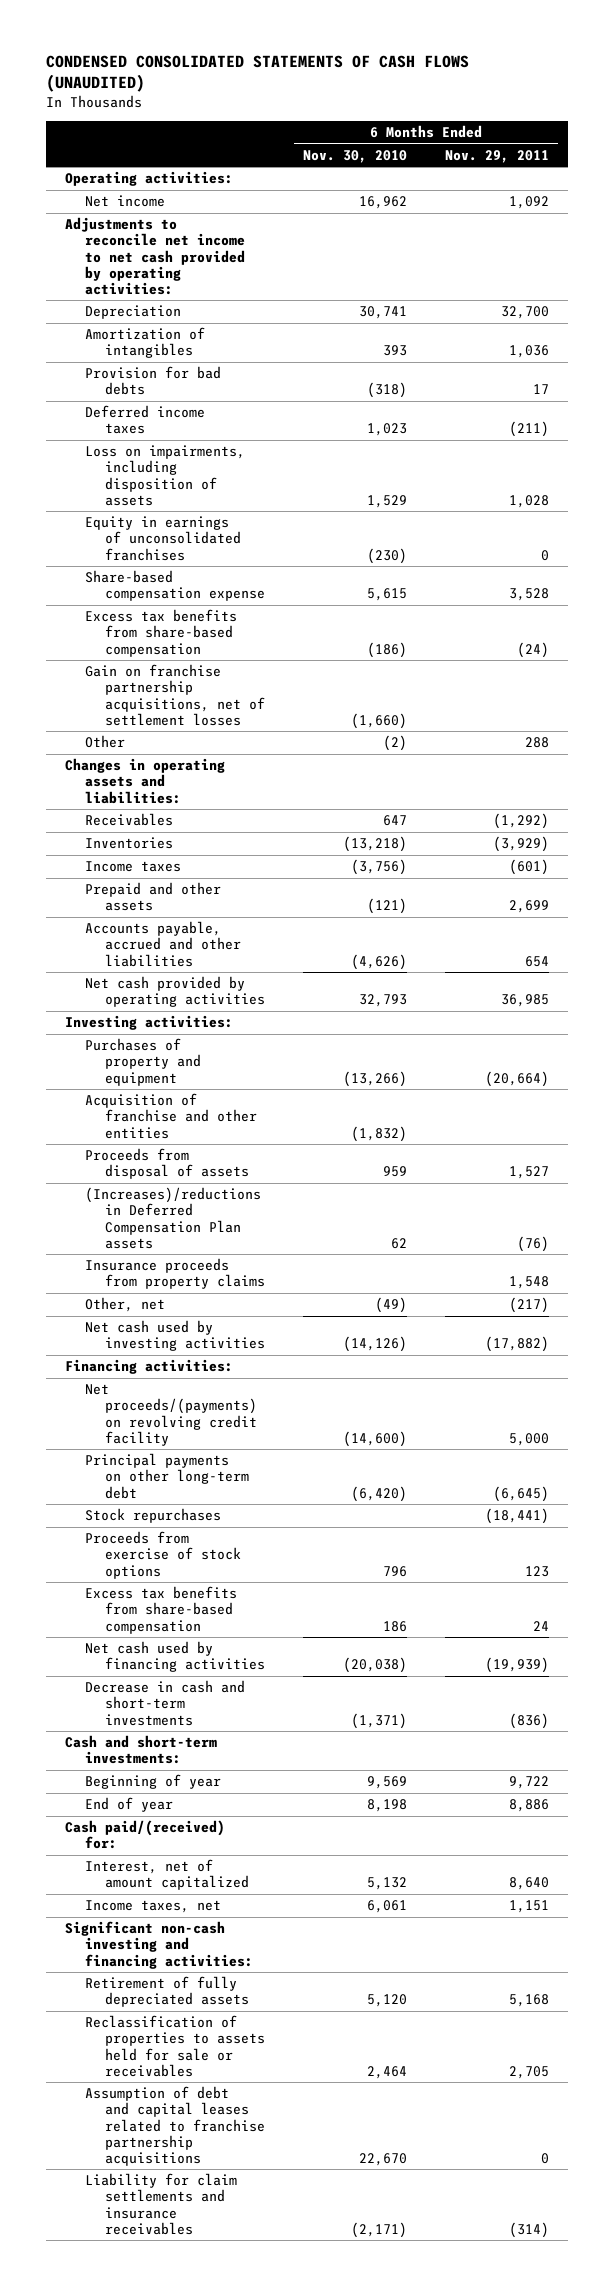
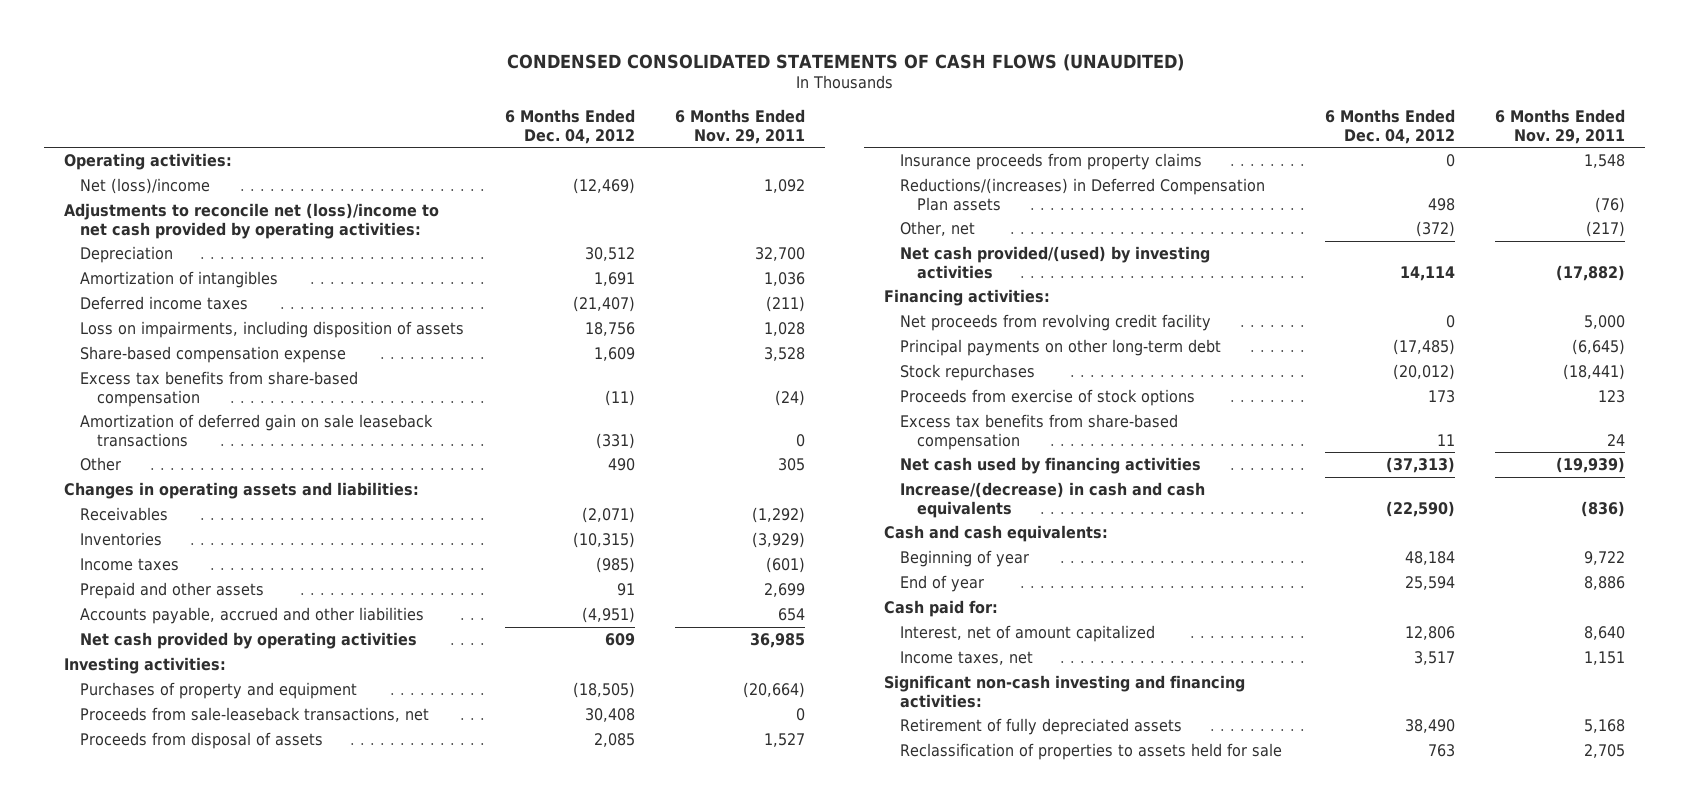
[302,149,407,163] Nov. 30, 2010 -> none
none -> [504,108,635,144] 6 Months Ended Dec. 04, 2012
[84,195,165,208] Net income -> [80,177,211,194] Net (loss)/income
[64,217,245,295] Adjustments to reconcile net income to net cash provided by operating activities: -> [64,202,440,239] Adjustments to reconcile net (loss)/income to net cash provided by operating activities:
[84,366,221,396] Provision for bad debts -> none
[84,516,242,561] Equity in earnings of unconsolidated franchises -> none
[84,664,266,726] Gain on franchise partnership acquisitions, net of settlement losses -> none
none -> [80,413,434,447] Amortization of deferred gain on sale leaseback transactions
[524,737,549,749] 288 -> [778,457,806,471] 305
[84,1093,258,1139] Acquisition of franchise and other entities -> none
none -> [80,706,430,722] Proceeds from sale-leaseback transactions, net
[84,1187,261,1249] (Increases)/reductions in Deferred Compensation Plan assets -> none
none -> [900,177,1266,211] Reductions/(increases) in Deferred Compensation Plan assets
[84,1320,266,1352] Net cash used by investing activities -> [900,245,1211,279] Net cash provided/(used) by investing activities
[84,1384,258,1446] Net proceeds/(payments) on revolving credit facility -> [900,313,1212,331] Net proceeds from revolving credit facility
[84,1680,245,1726] Decrease in cash and short-term investments -> [900,481,1206,518] Increase/(decrease) in cash and cash equivalents
[64,1735,217,1765] Cash and short-term investments: -> [884,524,1109,542] Cash and cash equivalents:
[64,1820,225,1850] Cash paid/(received) for: -> [884,599,999,617] Cash paid for:
[84,2086,266,2166] Assumption of debt and capital leases related to franchise partnership acquisitions -> none
[84,2173,237,2235] Liability for claim settlements and insurance receivables -> none
[84,2015,266,2077] Reclassification of properties to assets held for sale or receivables -> [900,742,1283,760] Reclassification of properties to assets held for sale

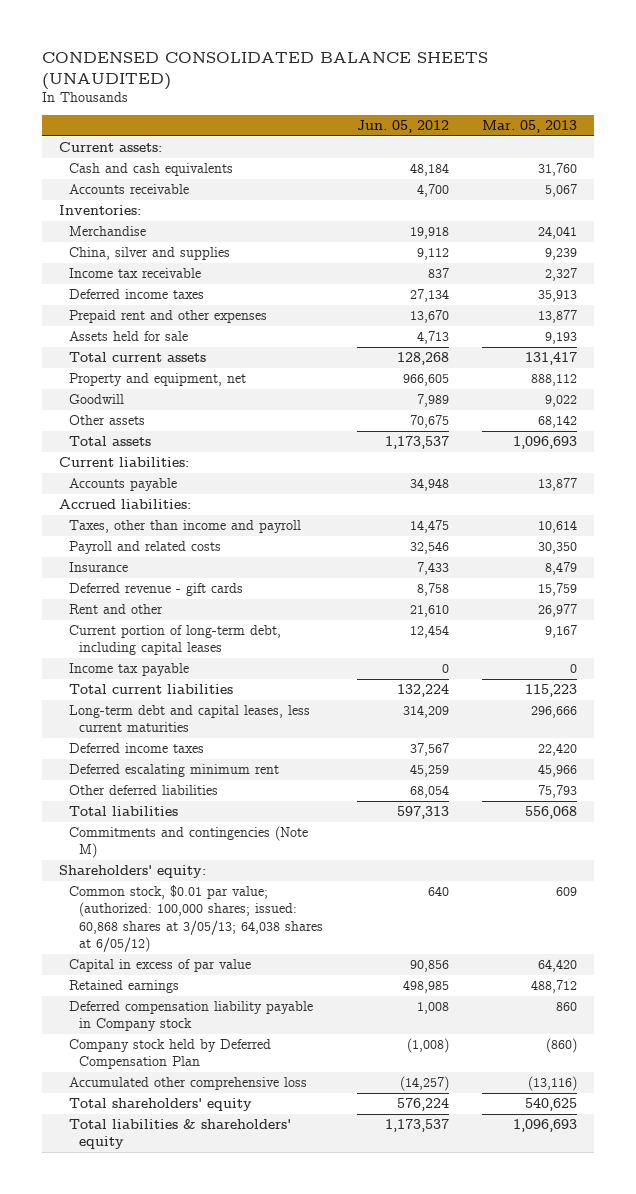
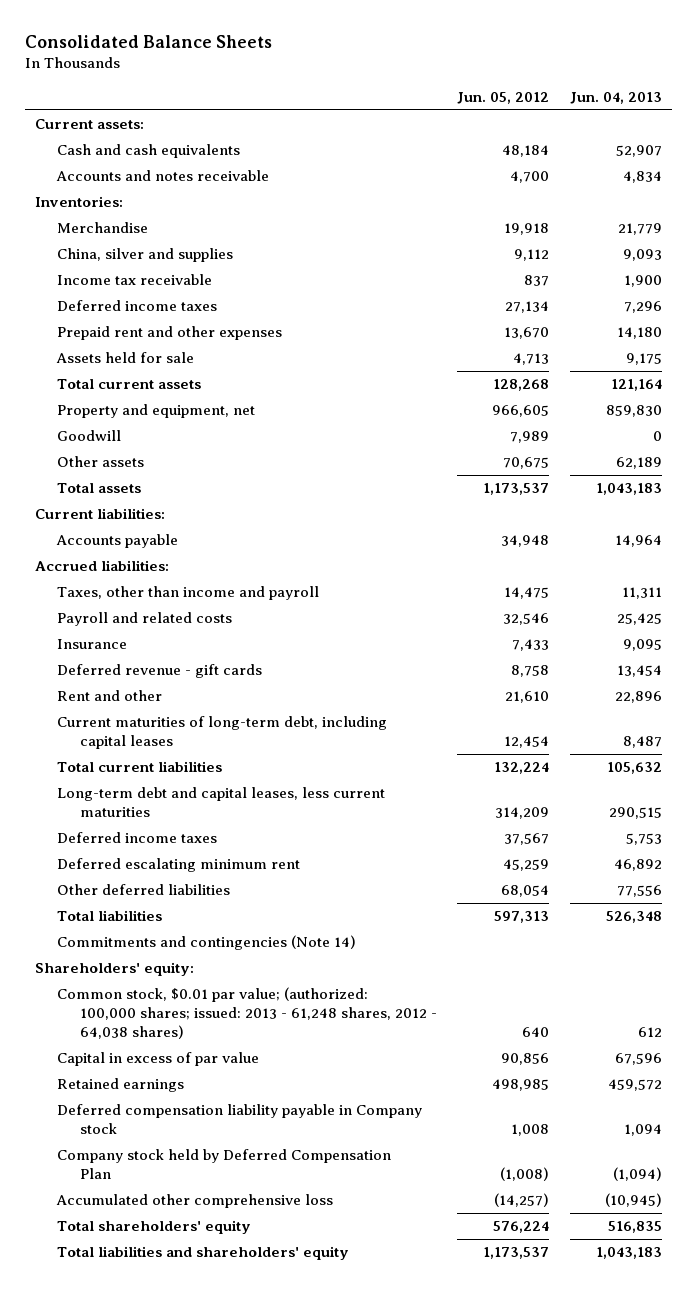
[42,52,489,90] CONDENSED CONSOLIDATED BALANCE SHEETS (UNAUDITED) -> [24,35,272,49] Consolidated Balance Sheets
[482,120,578,134] Mar. 05, 2013 -> none
none -> [569,91,662,104] Jun. 04, 2013
[69,184,190,195] Accounts receivable -> [56,170,270,182] Accounts and notes receivable
[69,663,190,677] Income tax payable -> none
[69,625,282,656] Current portion of long-term debt, including capital leases -> [57,716,388,750] Current maturities of long-term debt, including capital leases
[69,826,309,859] Commitments and contingencies (Note M) -> [57,935,357,951] Commitments and contingencies (Note 14)
[69,885,324,952] Common stock, $0.01 par value; (authorized: 100,000 shares; issued: 60,868 shares at 3/05/13; 64,038 shares at 6/05/12) -> [57,987,437,1039] Common stock, $0.01 par value; (authorized: 100,000 shares; issued: 2013 - 61,248 shares, 2012 - 64,038 shares)
[69,1119,292,1150] Total liabilities & shareholders' equity -> [57,1246,350,1261] Total liabilities and shareholders' equity

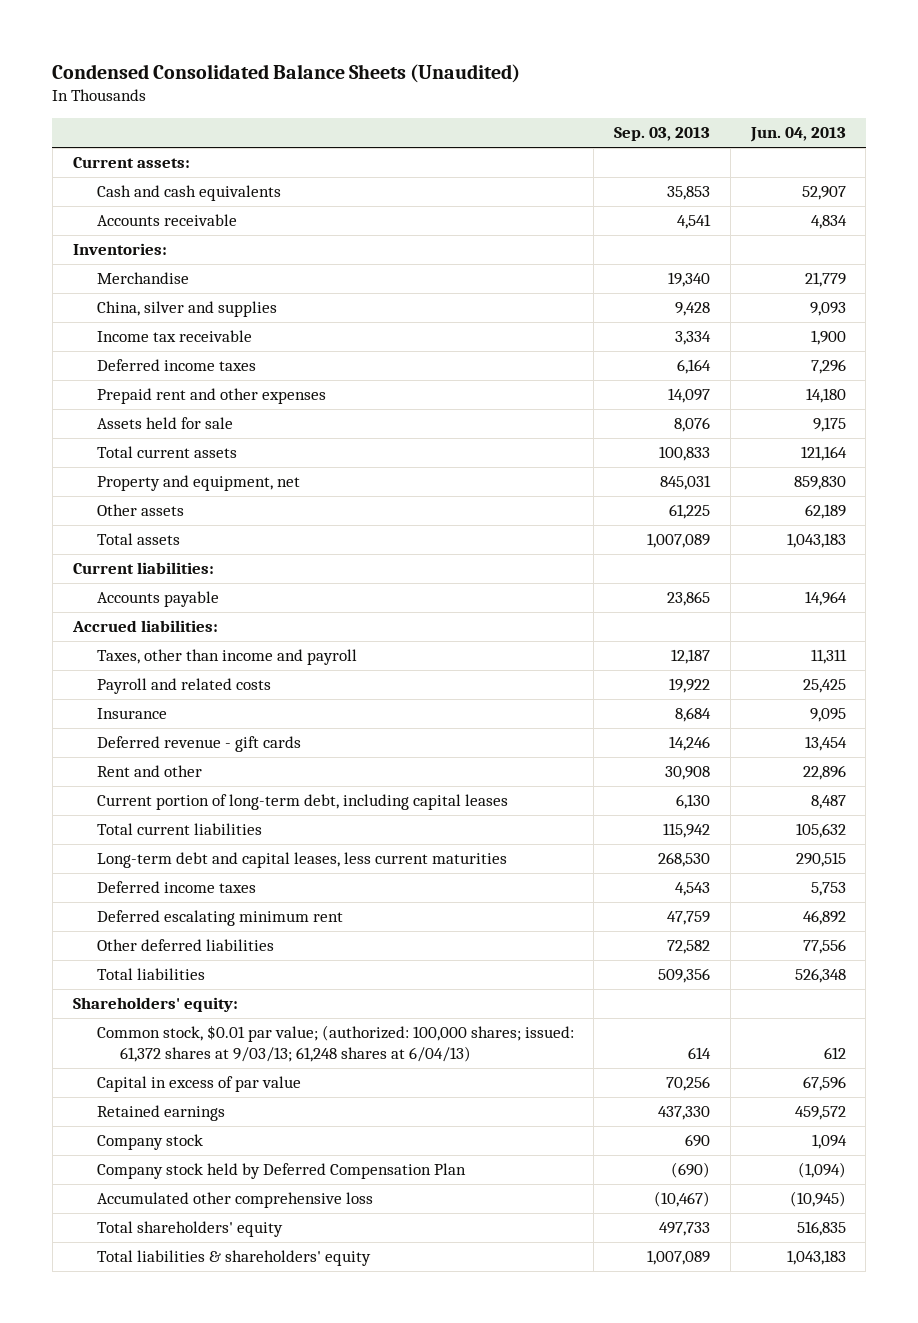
[24,35,272,49] Consolidated Balance Sheets -> [52,63,521,83] Condensed Consolidated Balance Sheets (Unaudited)
[457,91,550,104] Jun. 05, 2012 -> none
none -> [614,127,711,142] Sep. 03, 2013
[56,170,270,182] Accounts and notes receivable -> [96,214,237,227] Accounts receivable
[57,430,122,442] Goodwill -> none
[57,716,388,750] Current maturities of long-term debt, including capital leases -> [96,794,508,811] Current portion of long-term debt, including capital leases
[57,935,357,951] Commitments and contingencies (Note 14) -> none
[57,987,437,1039] Common stock, $0.01 par value; (authorized: 100,000 shares; issued: 2013 - 61,248 shares, 2012 - 64,038 shares) -> [96,1025,574,1062] Common stock, $0.01 par value; (authorized: 100,000 shares; issued: 61,372 shares at 9/03/13; 61,248 shares at 6/04/13)
[57,1104,423,1135] Deferred compensation liability payable in Company stock -> [96,1134,203,1151] Company stock
[57,1246,350,1261] Total liabilities and shareholders' equity -> [96,1250,371,1267] Total liabilities & shareholders' equity

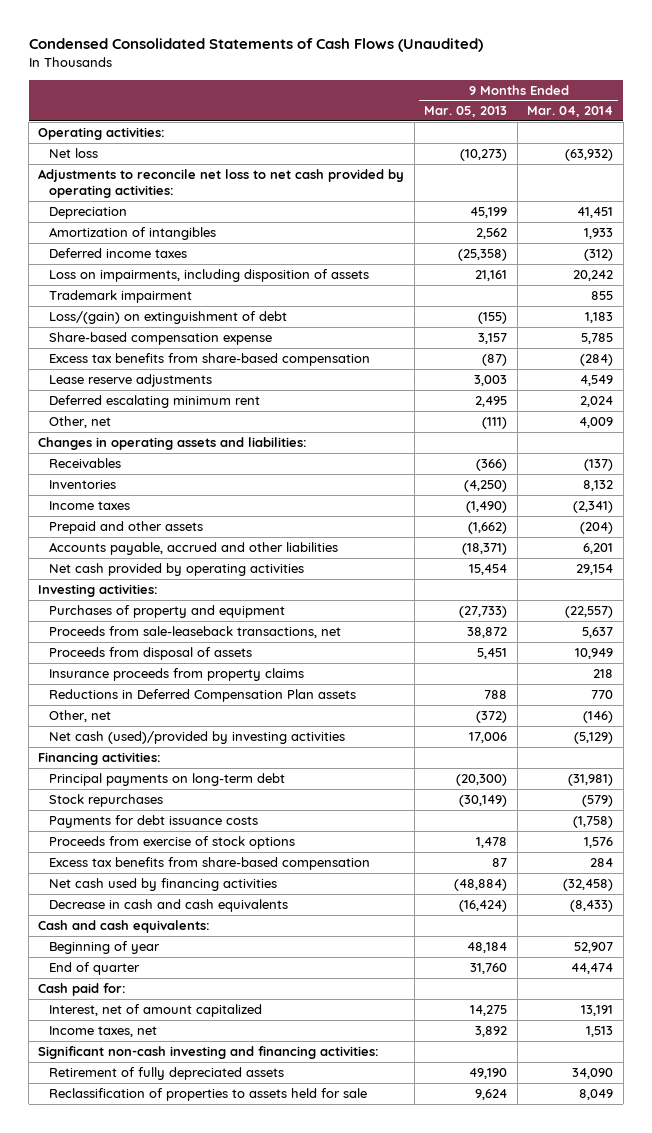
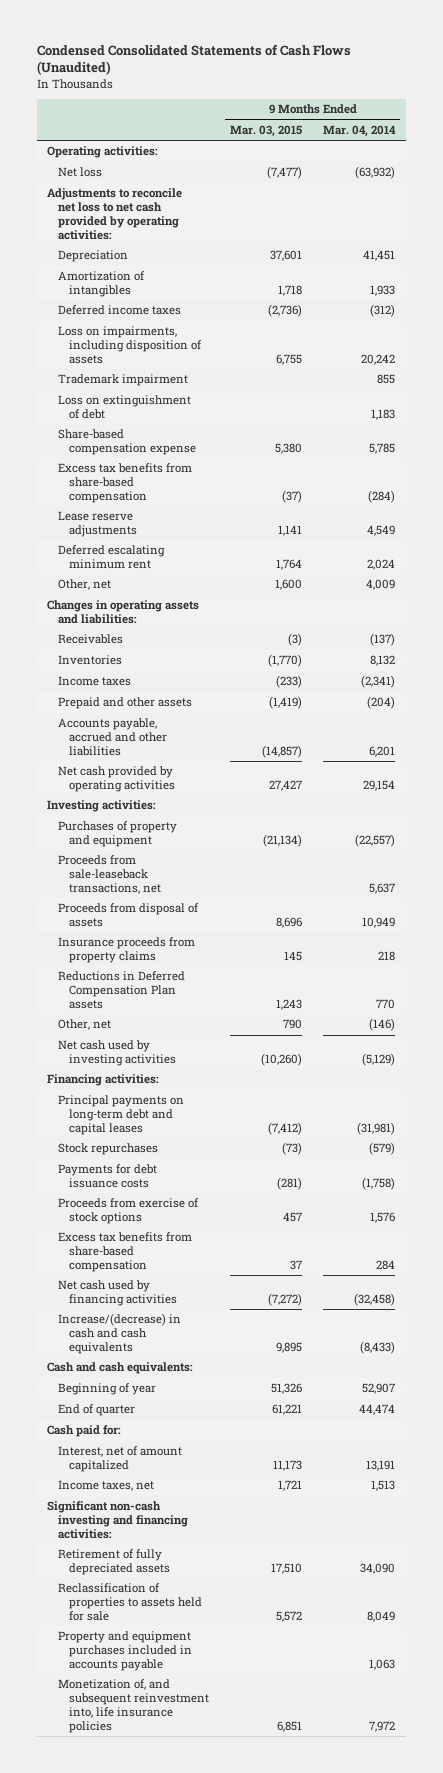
[424,106,508,118] Mar. 05, 2013 -> none
none -> [230,124,303,137] Mar. 03, 2015
[48,310,287,324] Loss/(gain) on extinguishment of debt -> [58,395,192,420] Loss on extinguishment of debt
[48,730,345,744] Net cash (used)/provided by investing activities -> [58,1040,176,1067] Net cash used by investing activities
[48,772,285,786] Principal payments on long-term debt -> [58,1095,185,1136] Principal payments on long-term debt and capital leases
[48,898,288,912] Decrease in cash and cash equivalents -> [58,1313,182,1355] Increase/(decrease) in cash and cash equivalents
none -> [58,1631,192,1672] Property and equipment purchases included in accounts payable
none -> [58,1679,209,1733] Monetization of, and subsequent reinvestment into, life insurance policies

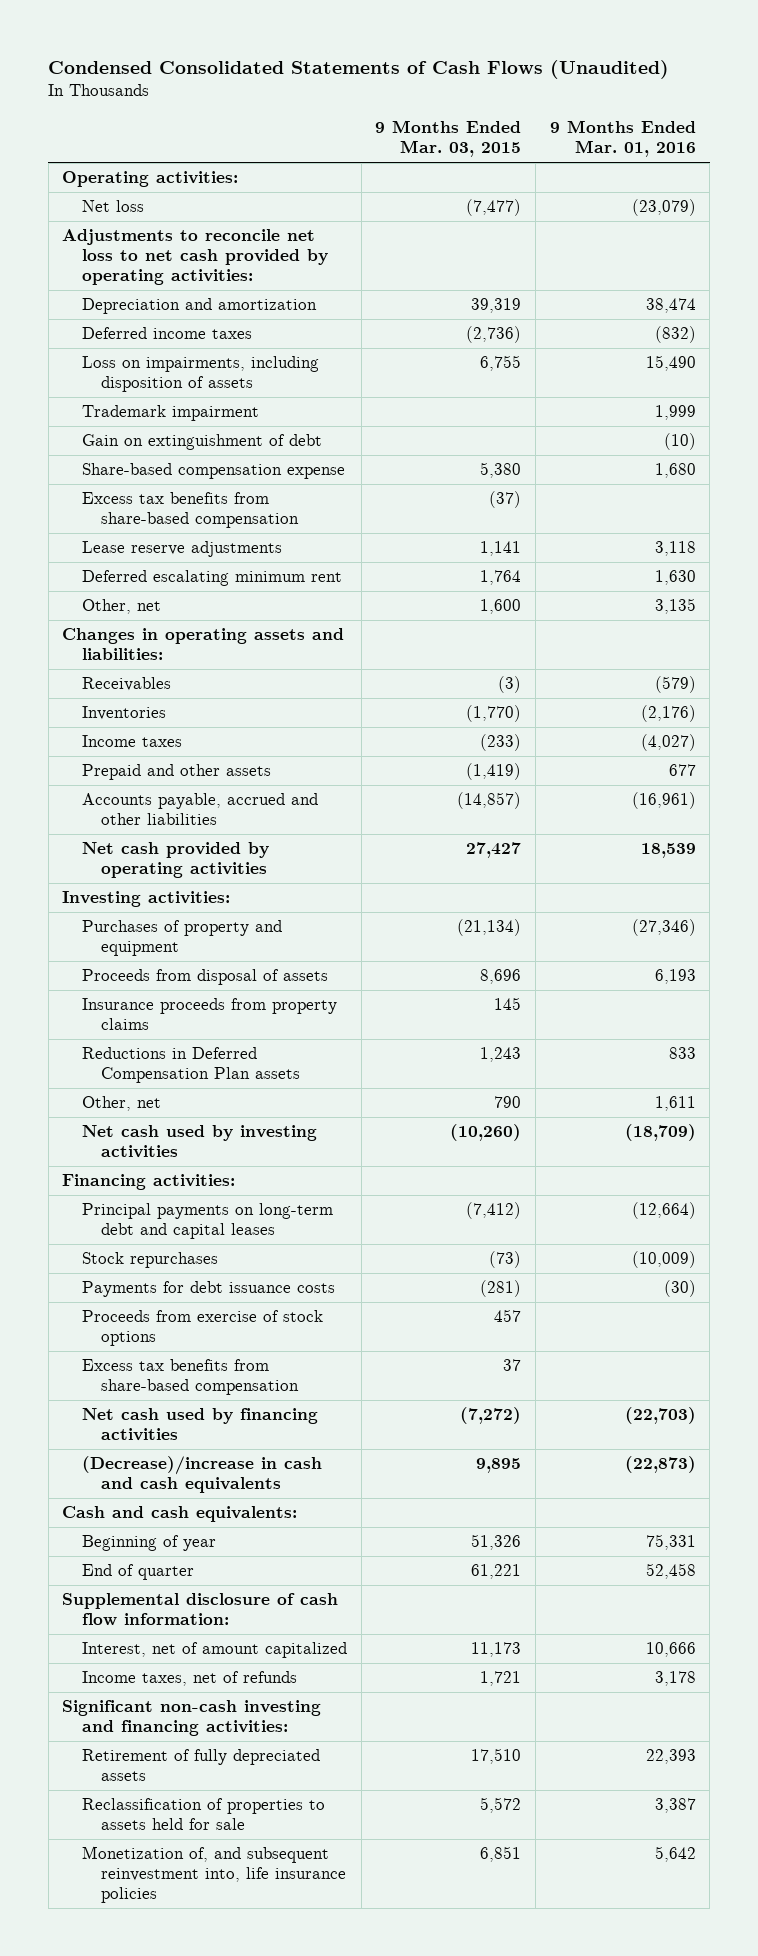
[323,124,397,137] Mar. 04, 2014 -> none
none -> [549,120,696,158] 9 Months Ended Mar. 01, 2016
[58,250,129,263] Depreciation -> none
[58,271,146,298] Amortization of intangibles -> none
none -> [81,298,317,315] Depreciation and amortization
[58,395,192,420] Loss on extinguishment of debt -> [81,434,322,451] Gain on extinguishment of debt
[58,855,161,895] Proceeds from sale-leaseback transactions, net -> none
[58,1313,182,1355] Increase/(decrease) in cash and cash equivalents -> [81,1456,322,1494] (Decrease)/increase in cash and cash equivalents
[47,1425,122,1438] Cash paid for: -> none
none -> [62,1593,339,1627] Supplemental disclosure of cash flow information:
[58,1480,155,1492] Income taxes, net -> [81,1671,297,1687] Income taxes, net of refunds
[58,1631,192,1672] Property and equipment purchases included in accounts payable -> none

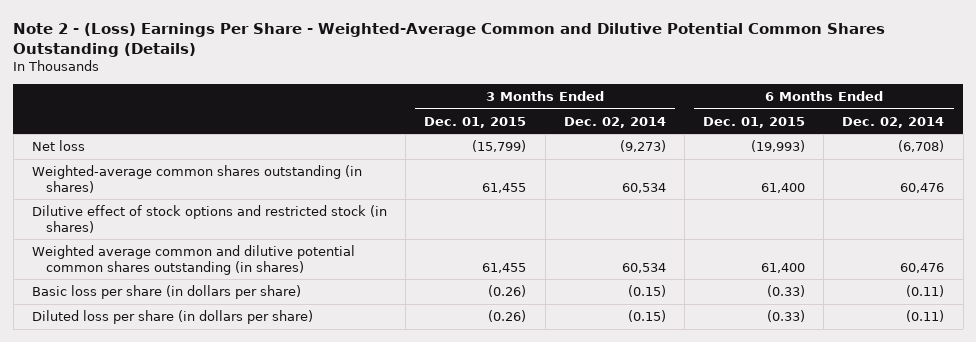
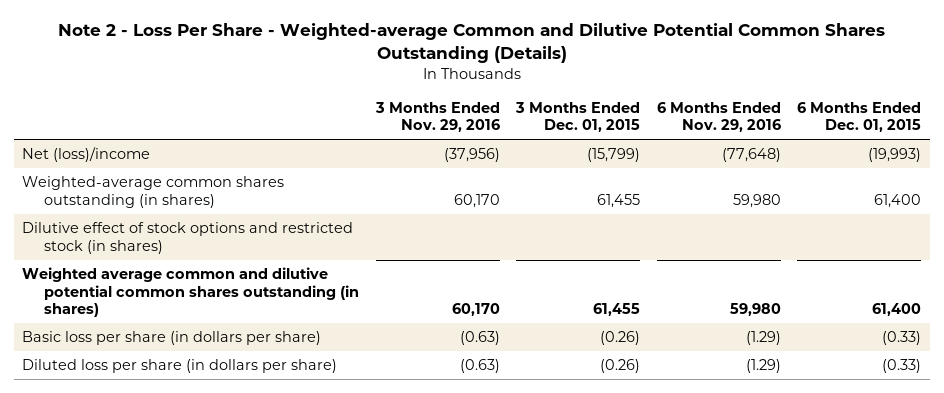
[13,22,886,57] Note 2 - (Loss) Earnings Per Share - Weighted-Average Common and Dilutive Potential Common Shares Outstanding (Details) -> [57,23,885,64] Note 2 - Loss Per Share - Weighted-average Common and Dilutive Potential Common Shares Outstanding (Details)
[563,116,666,128] Dec. 02, 2014 -> none
[842,116,945,128] Dec. 02, 2014 -> none
none -> [374,101,500,133] 3 Months Ended Nov. 29, 2016
none -> [656,101,781,133] 6 Months Ended Nov. 29, 2016
[32,140,86,152] Net loss -> [22,147,151,163] Net (loss)/income

